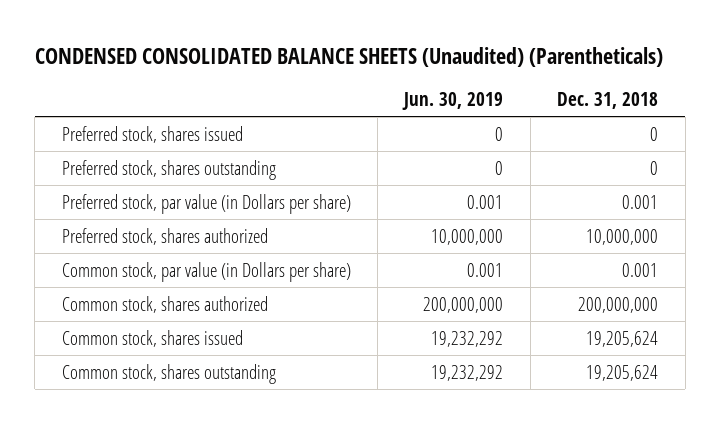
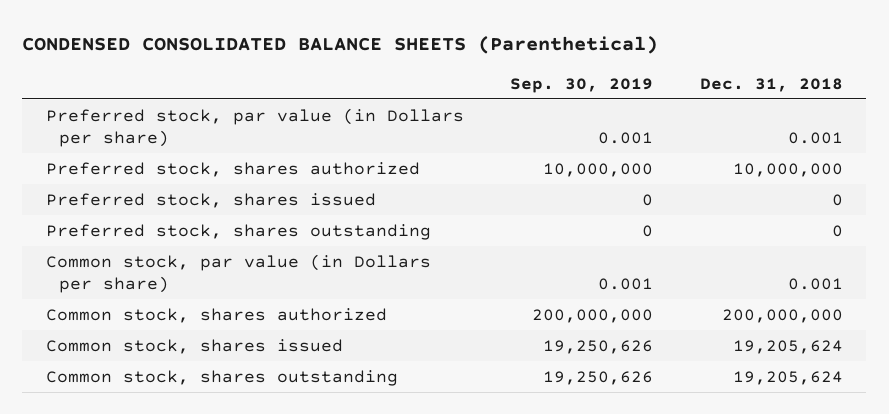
[34,46,663,67] CONDENSED CONSOLIDATED BALANCE SHEETS (Unaudited) (Parentheticals) -> [22,35,659,54] CONDENSED CONSOLIDATED BALANCE SHEETS (Parenthetical)
[402,91,504,110] Jun. 30, 2019 -> none
none -> [510,77,654,93] Sep. 30, 2019
[61,125,243,143] Preferred stock, shares issued -> [45,192,376,208] Preferred stock, shares issued
[61,159,276,180] Preferred stock, shares outstanding -> [45,223,431,240] Preferred stock, shares outstanding

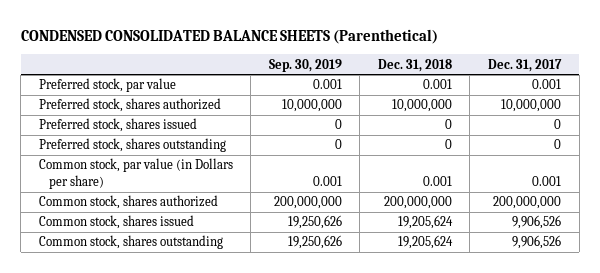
none -> [488,58,563,72] Dec. 31, 2017
[45,107,464,148] Preferred stock, par value (in Dollars per share) -> [38,78,176,93] Preferred stock, par value

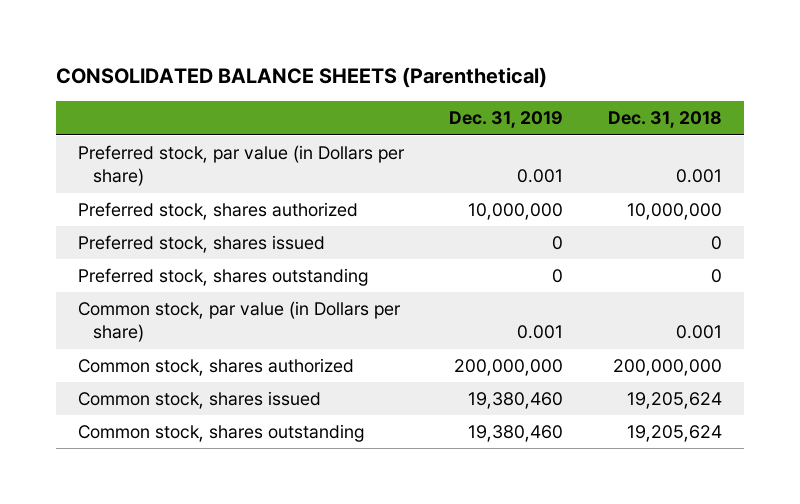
[20,29,438,45] CONDENSED CONSOLIDATED BALANCE SHEETS (Parenthetical) -> [55,67,547,89] CONSOLIDATED BALANCE SHEETS (Parenthetical)
[268,58,342,72] Sep. 30, 2019 -> none
[488,58,563,72] Dec. 31, 2017 -> none
none -> [448,111,563,129] Dec. 31, 2019
[38,78,176,93] Preferred stock, par value -> [77,145,405,187] Preferred stock, par value (in Dollars per share)

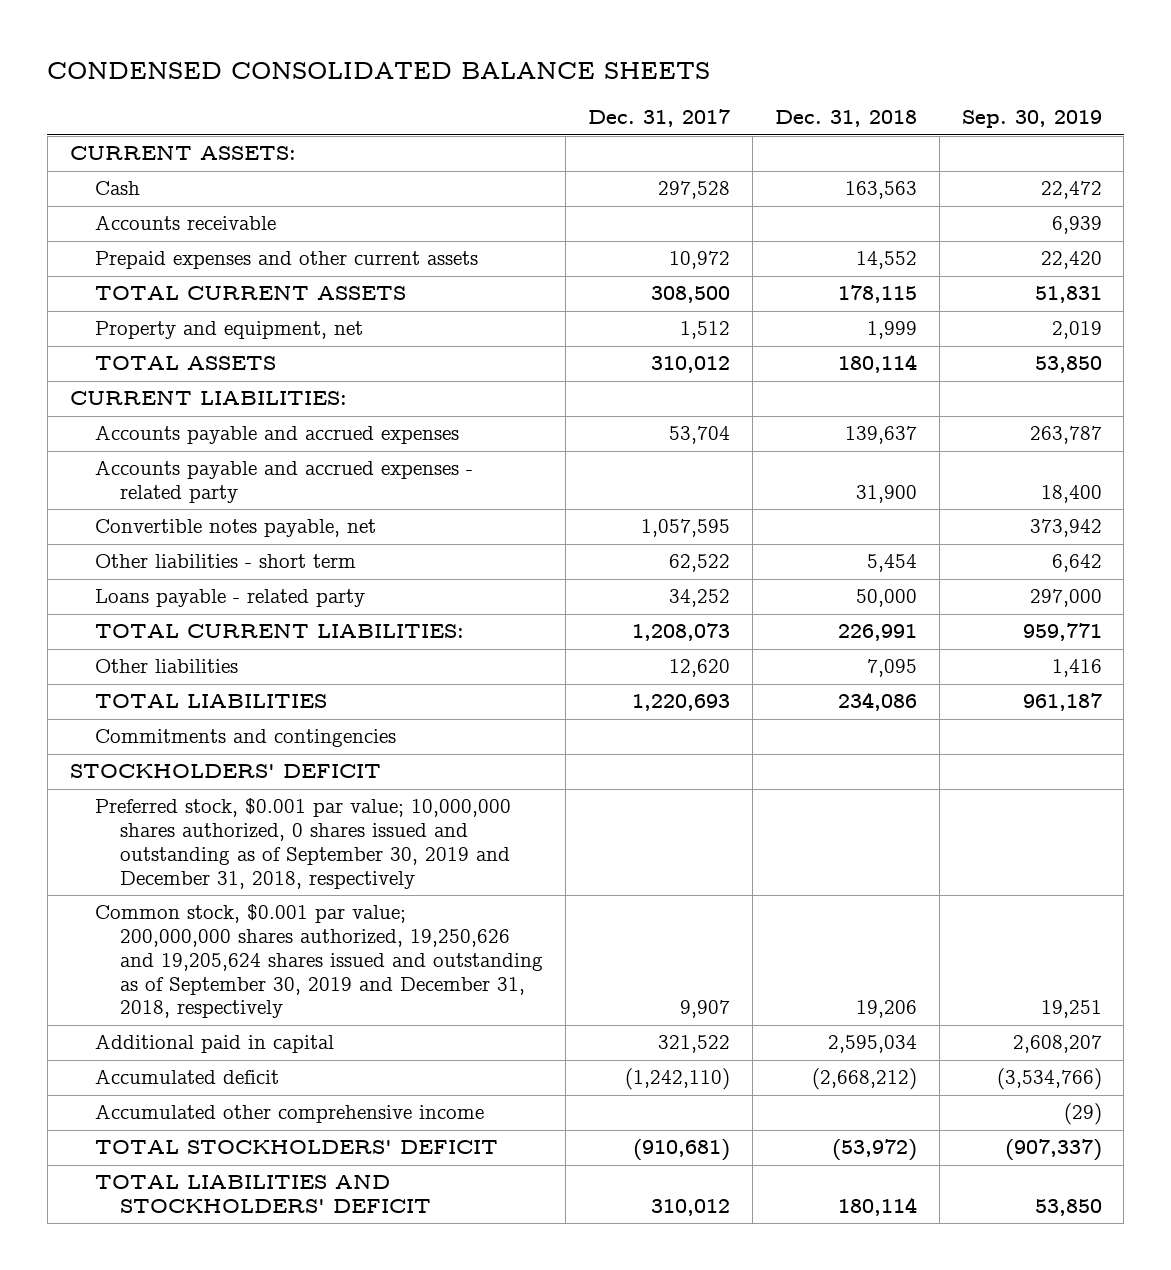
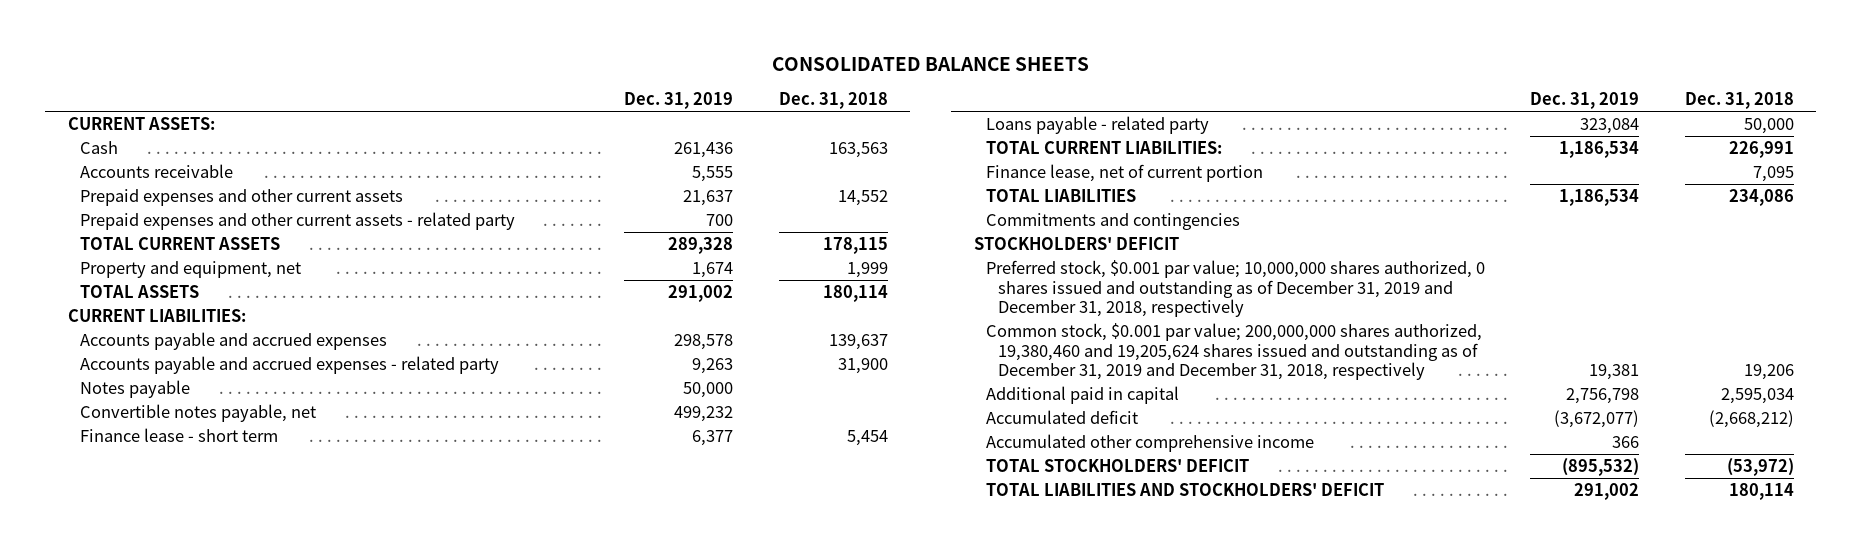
[47,62,711,80] CONDENSED CONSOLIDATED BALANCE SHEETS -> [771,56,1089,71] CONSOLIDATED BALANCE SHEETS
[587,109,730,128] Dec. 31, 2017 -> none
[961,110,1102,129] Sep. 30, 2019 -> none
none -> [624,92,734,110] Dec. 31, 2019
none -> [80,212,516,231] Prepaid expenses and other current assets - related party
none -> [80,380,191,399] Notes payable
[94,554,356,569] Other liabilities - short term -> [80,428,279,443] Finance lease - short term
[94,659,238,674] Other liabilities -> [985,164,1263,183] Finance lease, net of current portion
[94,798,511,889] Preferred stock, $0.001 par value; 10,000,000 shares authorized, 0 shares issued and outstanding as of September 30, 2019 and December 31, 2018, respectively -> [985,260,1485,318] Preferred stock, $0.001 par value; 10,000,000 shares authorized, 0 shares issued and outstanding as of December 31, 2019 and December 31, 2018, respectively
[94,904,544,1019] Common stock, $0.001 par value; 200,000,000 shares authorized, 19,250,626 and 19,205,624 shares issued and outstanding as of September 30, 2019 and December 31, 2018, respectively -> [985,323,1482,381] Common stock, $0.001 par value; 200,000,000 shares authorized, 19,380,460 and 19,205,624 shares issued and outstanding as of December 31, 2019 and December 31, 2018, respectively

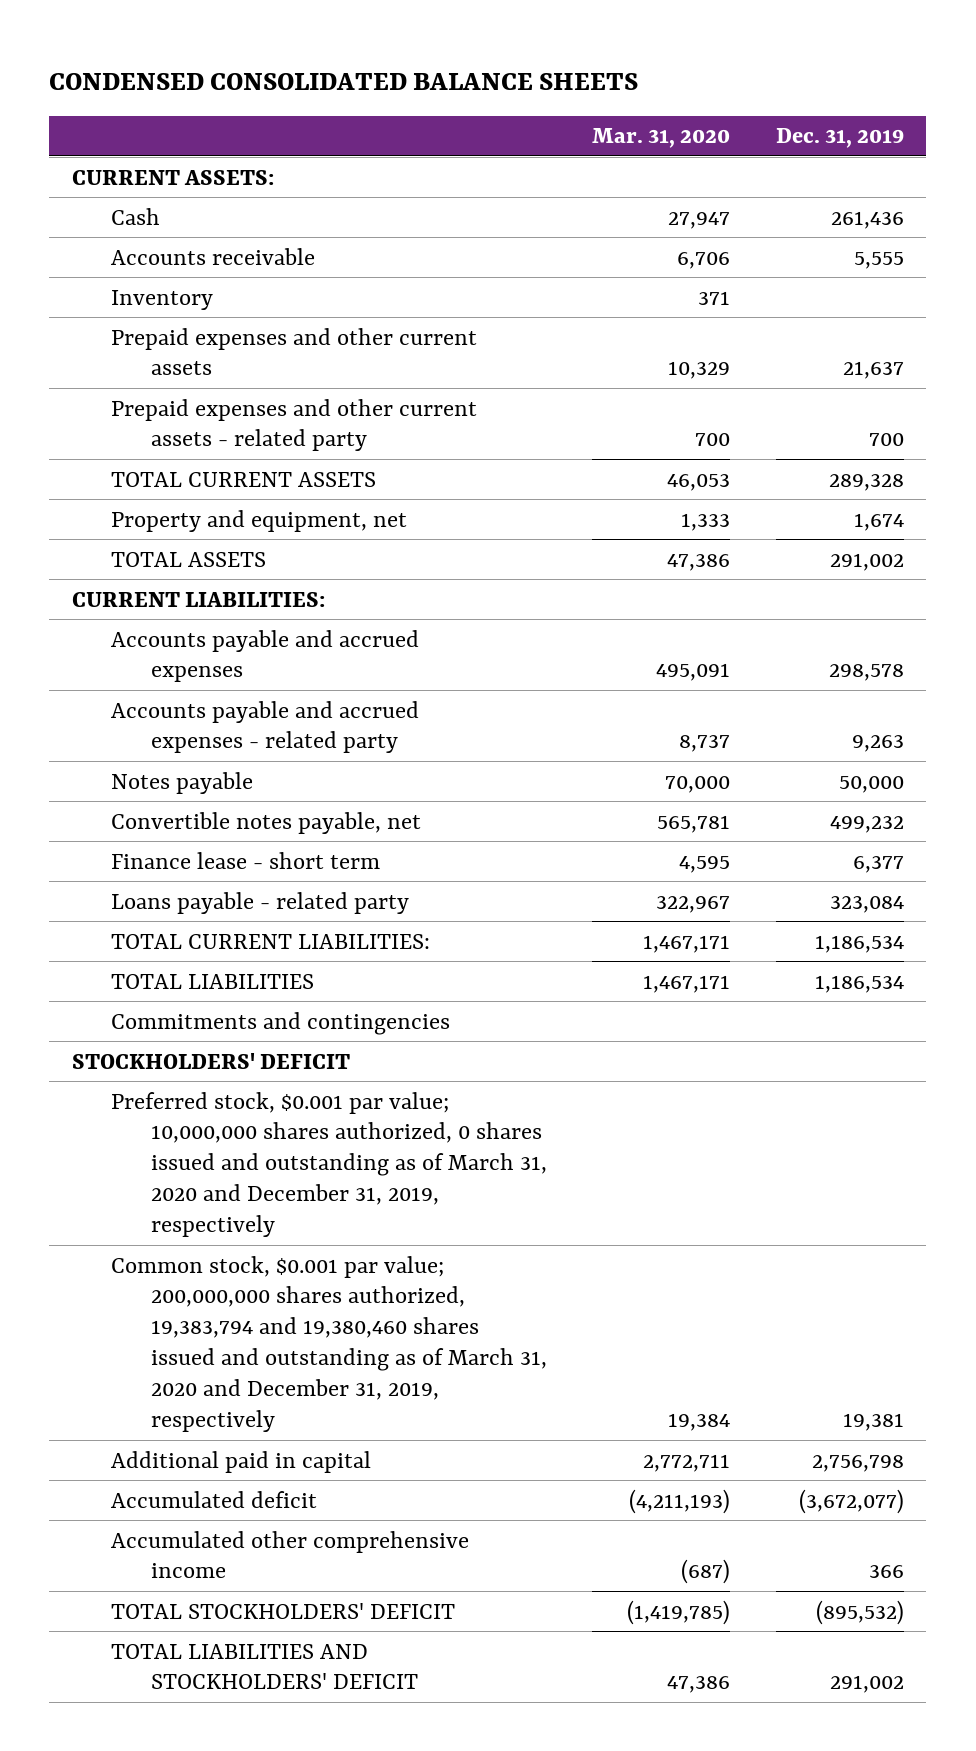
[771,56,1089,71] CONSOLIDATED BALANCE SHEETS -> [49,72,639,90] CONDENSED CONSOLIDATED BALANCE SHEETS
[778,92,888,110] Dec. 31, 2018 -> none
none -> [592,128,731,149] Mar. 31, 2020
none -> [111,289,214,310] Inventory
[985,164,1263,183] Finance lease, net of current portion -> none
[985,260,1485,318] Preferred stock, $0.001 par value; 10,000,000 shares authorized, 0 shares issued and outstanding as of December 31, 2019 and December 31, 2018, respectively -> [111,1091,547,1237] Preferred stock, $0.001 par value; 10,000,000 shares authorized, 0 shares issued and outstanding as of March 31, 2020 and December 31, 2019, respectively
[985,323,1482,381] Common stock, $0.001 par value; 200,000,000 shares authorized, 19,380,460 and 19,205,624 shares issued and outstanding as of December 31, 2019 and December 31, 2018, respectively -> [111,1255,547,1432] Common stock, $0.001 par value; 200,000,000 shares authorized, 19,383,794 and 19,380,460 shares issued and outstanding as of March 31, 2020 and December 31, 2019, respectively

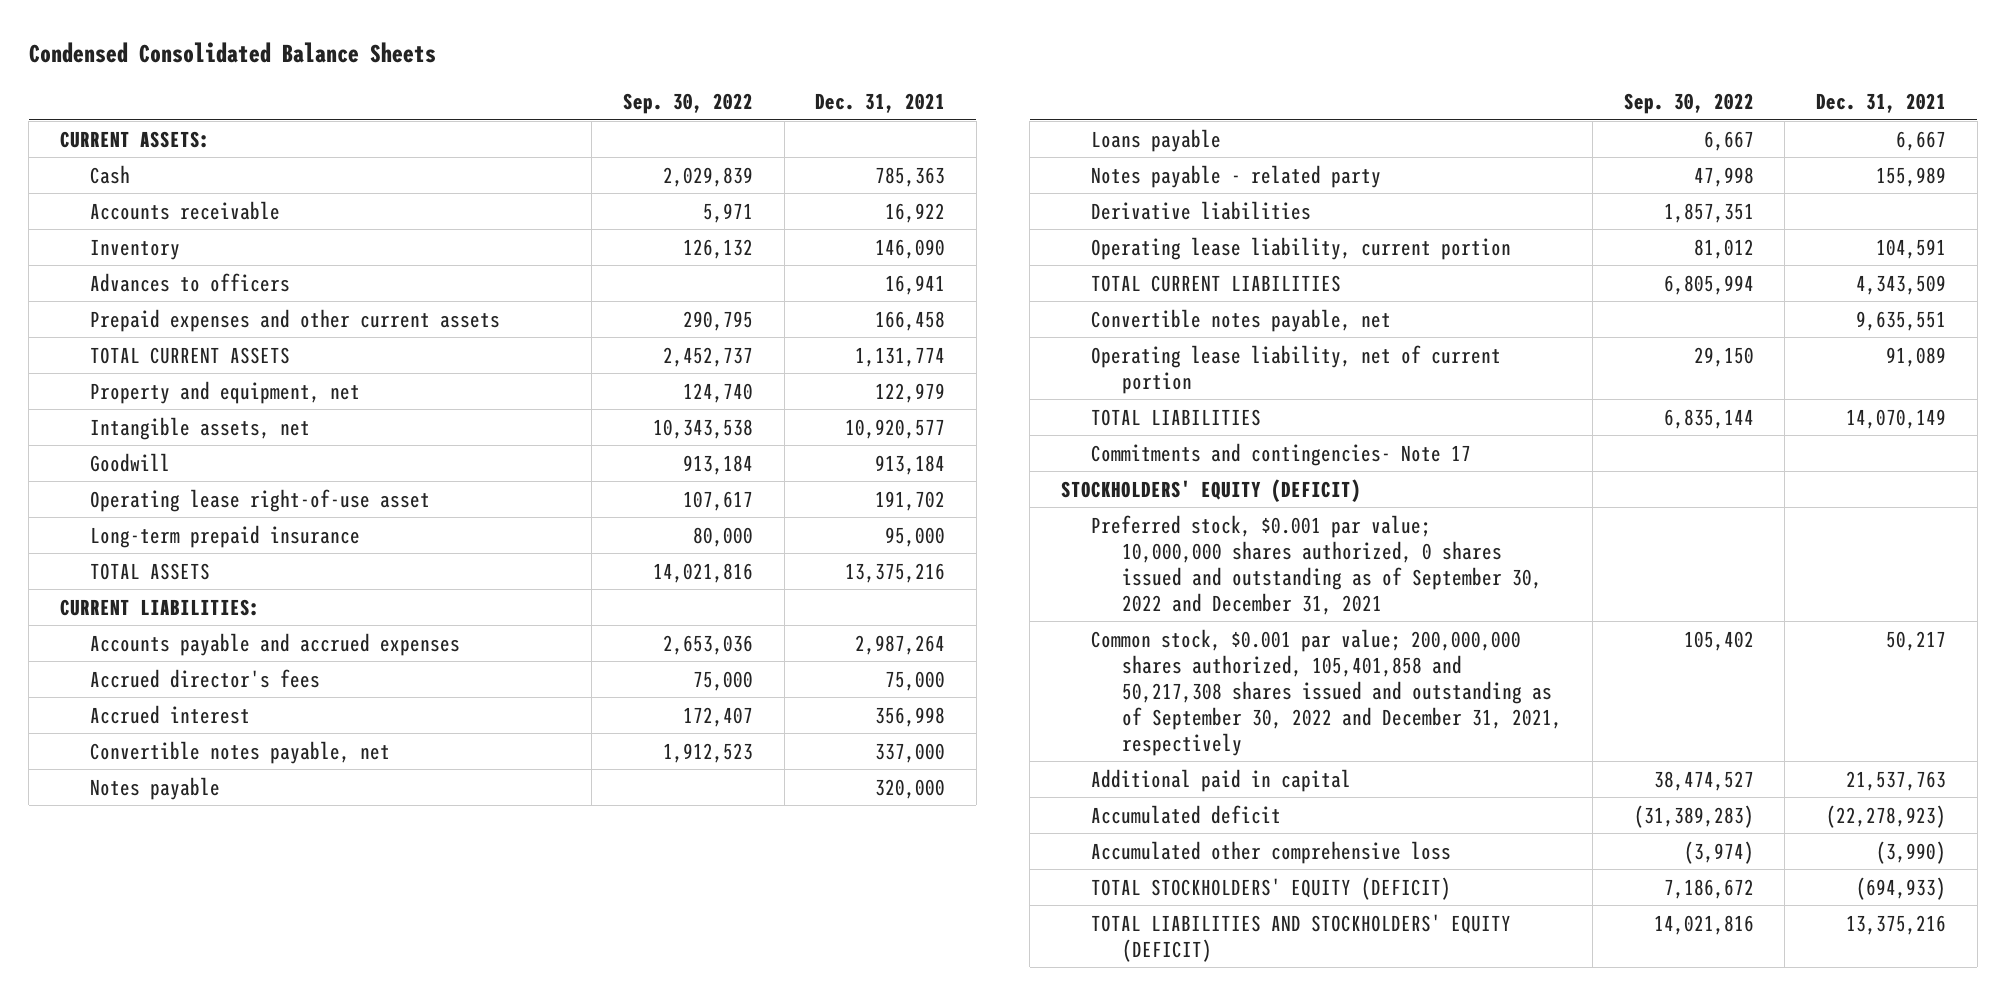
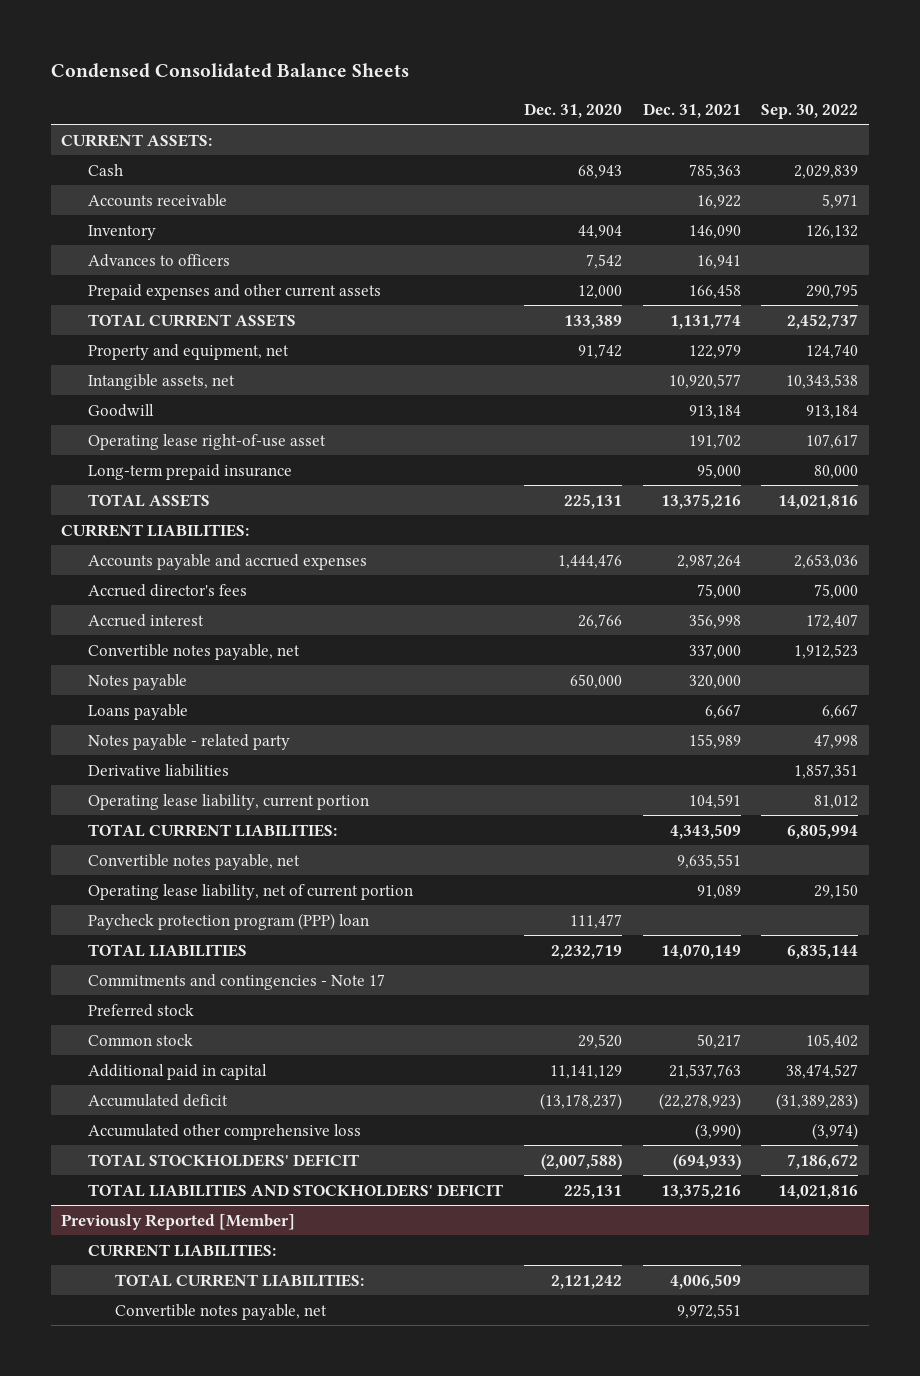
none -> [524,102,623,118] Dec. 31, 2020
[1091,274,1342,292] TOTAL CURRENT LIABILITIES -> [88,823,338,837] TOTAL CURRENT LIABILITIES:
none -> [88,912,370,930] Paycheck protection program (PPP) loan
[1060,478,1361,502] STOCKHOLDERS' EQUITY (DEFICIT) -> none
[1091,442,1472,466] Commitments and contingencies- Note 17 -> [88,973,386,990] Commitments and contingencies - Note 17
[1091,514,1542,615] Preferred stock, $0.001 par value; 10,000,000 shares authorized, 0 shares issued and outstanding as of September 30, 2022 and December 31, 2021 -> [88,1003,195,1017] Preferred stock
[1091,628,1562,756] Common stock, $0.001 par value; 200,000,000 shares authorized, 105,401,858 and 50,217,308 shares issued and outstanding as of September 30, 2022 and December 31, 2021, respectively -> [88,1033,194,1046] Common stock
[1091,876,1452,900] TOTAL STOCKHOLDERS' EQUITY (DEFICIT) -> [88,1153,360,1167] TOTAL STOCKHOLDERS' DEFICIT
[1091,913,1512,962] TOTAL LIABILITIES AND STOCKHOLDERS' EQUITY (DEFICIT) -> [88,1183,504,1197] TOTAL LIABILITIES AND STOCKHOLDERS' DEFICIT
none -> [61,1213,296,1230] Previously Reported [Member]
none -> [88,1243,277,1257] CURRENT LIABILITIES:
none -> [115,1273,365,1287] TOTAL CURRENT LIABILITIES:
none -> [115,1303,328,1320] Convertible notes payable, net

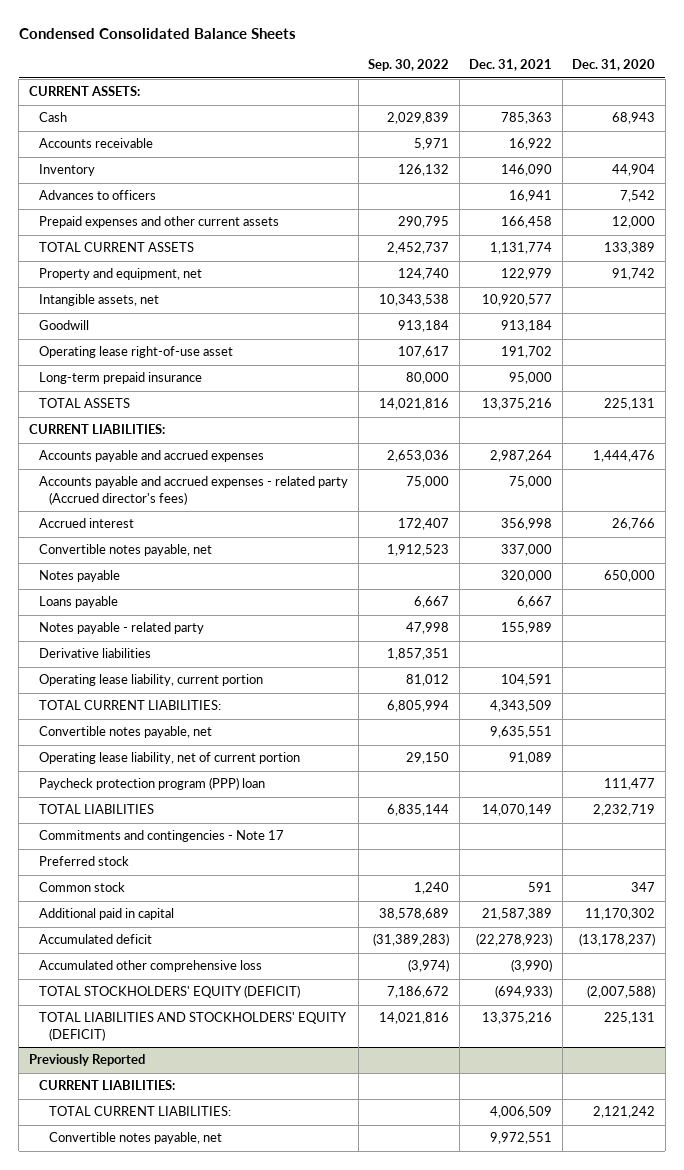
[88,583,248,597] Accrued director's fees -> [39,476,349,506] Accounts payable and accrued expenses - related party (Accrued director's fees)
[578,1033,623,1049] 29,520 -> [631,882,656,893] 347
[696,1033,741,1049] 50,217 -> [528,882,553,893] 591
[806,1033,859,1049] 105,402 -> [414,882,450,895] 1,240
[550,1064,623,1079] 11,141,129 -> [585,908,656,921] 11,170,302
[668,1063,741,1079] 21,537,763 -> [482,908,553,921] 21,587,389
[786,1063,859,1079] 38,474,527 -> [379,908,450,921] 38,578,689
[88,1153,360,1167] TOTAL STOCKHOLDERS' DEFICIT -> [39,985,301,999] TOTAL STOCKHOLDERS' EQUITY (DEFICIT)
[88,1183,504,1197] TOTAL LIABILITIES AND STOCKHOLDERS' DEFICIT -> [39,1012,348,1042] TOTAL LIABILITIES AND STOCKHOLDERS' EQUITY (DEFICIT)
[61,1213,296,1230] Previously Reported [Member] -> [28,1054,145,1067] Previously Reported

